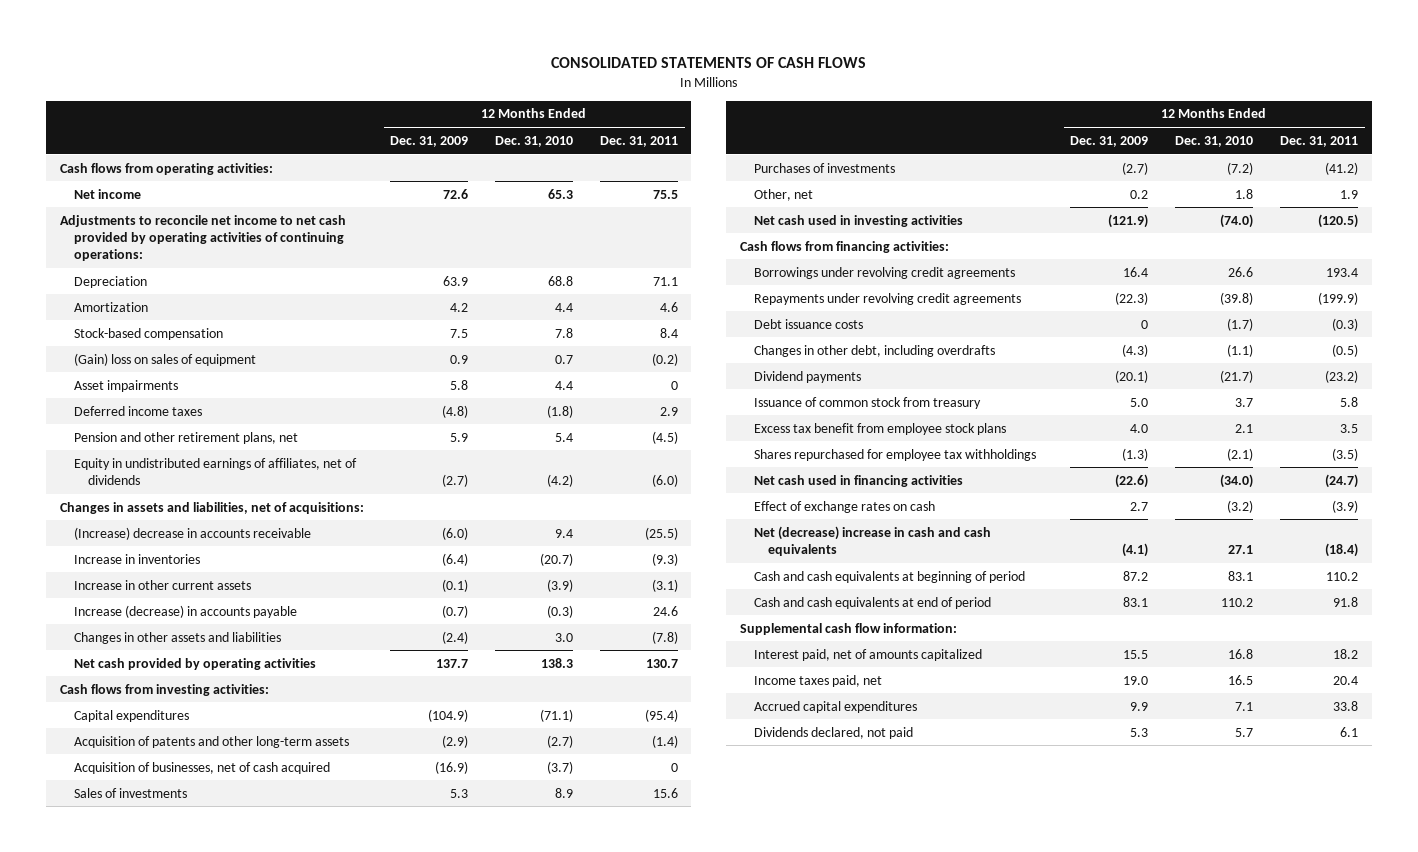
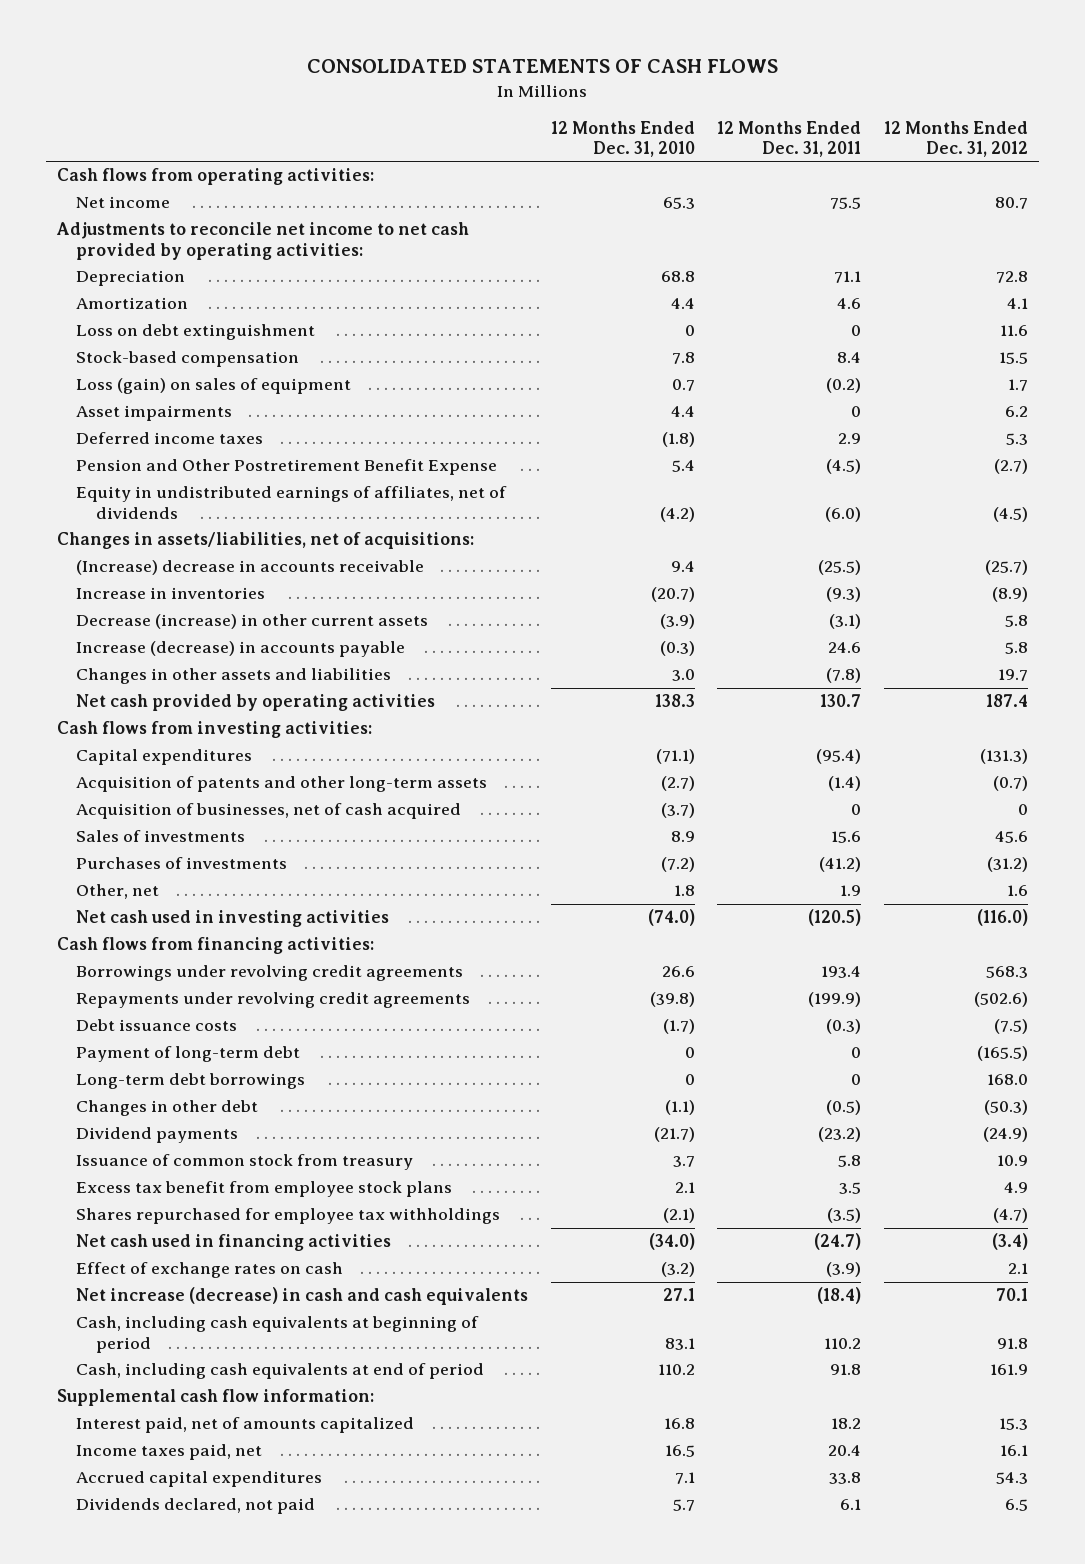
[390,135,469,147] Dec. 31, 2009 -> none
none -> [883,120,1028,158] 12 Months Ended Dec. 31, 2012
[59,214,346,262] Adjustments to reconcile net income to net cash provided by operating activities of continuing operations: -> [56,222,470,260] Adjustments to reconcile net income to net cash provided by operating activities:
none -> [76,324,316,341] Loss on debt extinguishment
[73,352,256,366] (Gain) loss on sales of equipment -> [76,378,352,395] Loss (gain) on sales of equipment
[73,431,298,444] Pension and other retirement plans, net -> [76,459,498,476] Pension and Other Postretirement Benefit Expense
[59,501,364,514] Changes in assets and liabilities, net of acquisitions: -> [57,532,475,550] Changes in assets/liabilities, net of acquisitions:
[73,579,251,590] Increase in other current assets -> [76,614,429,630] Decrease (increase) in other current assets
none -> [76,1046,301,1063] Payment of long-term debt
none -> [76,1073,306,1090] Long-term debt borrowings
[753,344,995,357] Changes in other debt, including overdrafts -> [76,1100,259,1117] Changes in other debt
[753,525,991,557] Net (decrease) increase in cash and cash equivalents -> [76,1287,529,1306] Net increase (decrease) in cash and cash equivalents
[753,570,1025,583] Cash and cash equivalents at beginning of period -> [76,1316,480,1353] Cash, including cash equivalents at beginning of period
[753,596,991,609] Cash and cash equivalents at end of period -> [76,1363,485,1380] Cash, including cash equivalents at end of period

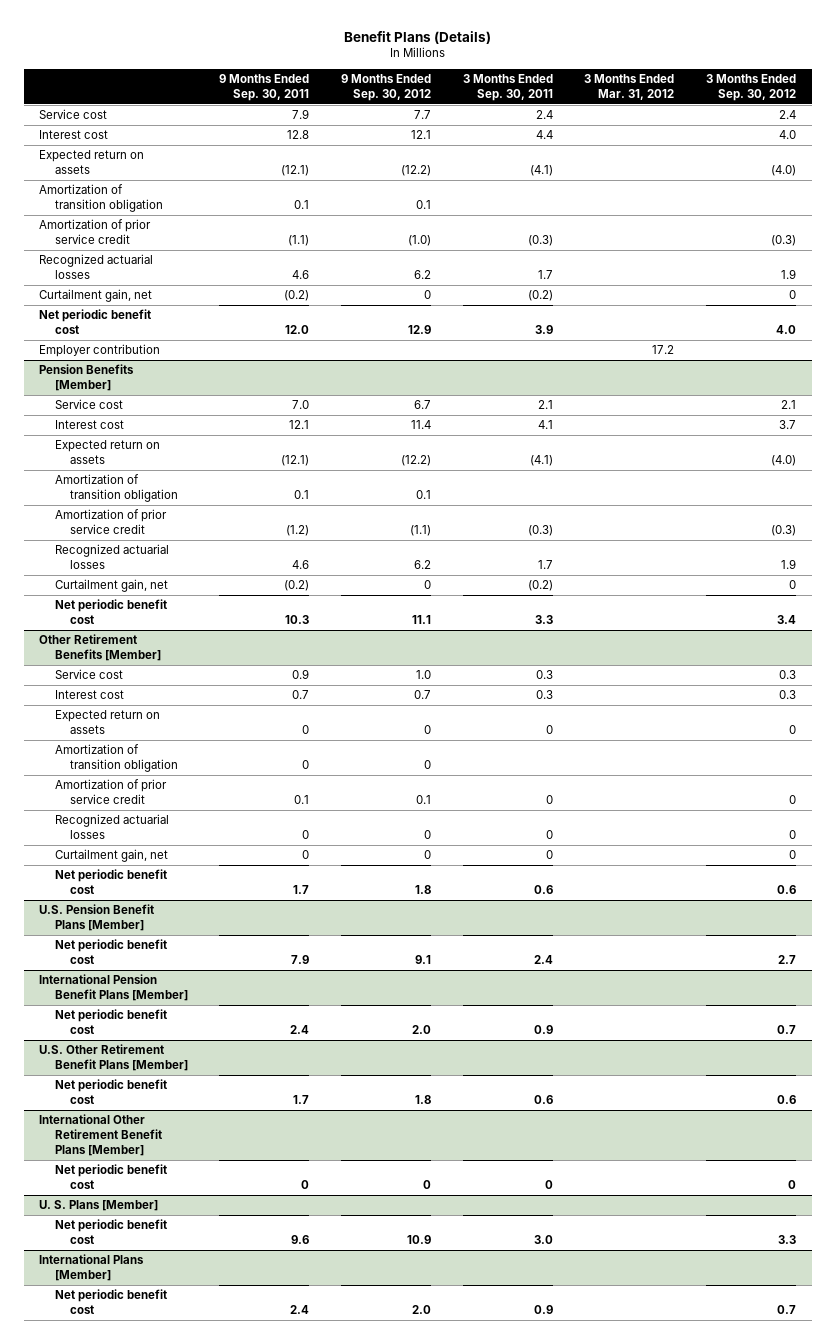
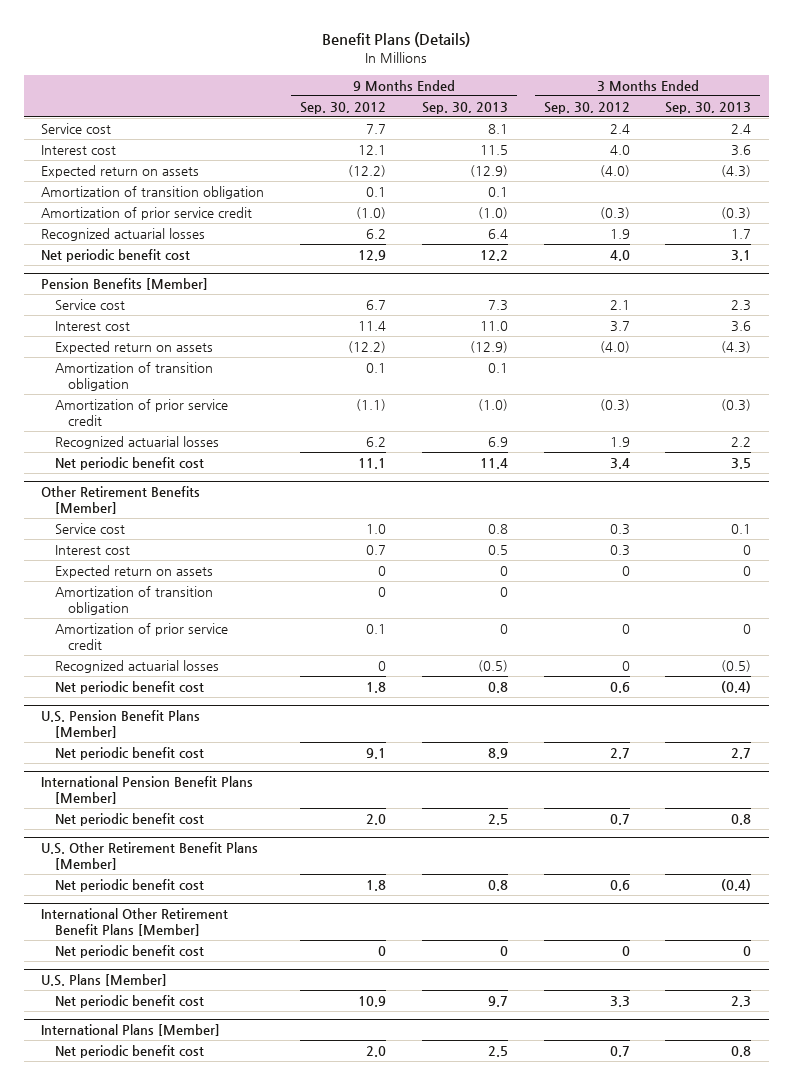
[219,74,310,101] 9 Months Ended Sep. 30, 2011 -> none
[462,74,553,101] 3 Months Ended Sep. 30, 2011 -> none
[584,74,675,100] 3 Months Ended Mar. 31, 2012 -> none
none -> [421,101,508,114] Sep. 30, 2013
none -> [665,101,752,114] Sep. 30, 2013
[39,289,153,303] Curtailment gain, net -> none
[39,344,161,358] Employer contribution -> none
[54,579,168,593] Curtailment gain, net -> none
[54,849,168,863] Curtailment gain, net -> none
[39,1200,159,1212] U. S. Plans [Member] -> [41,974,168,987] U.S. Plans [Member]

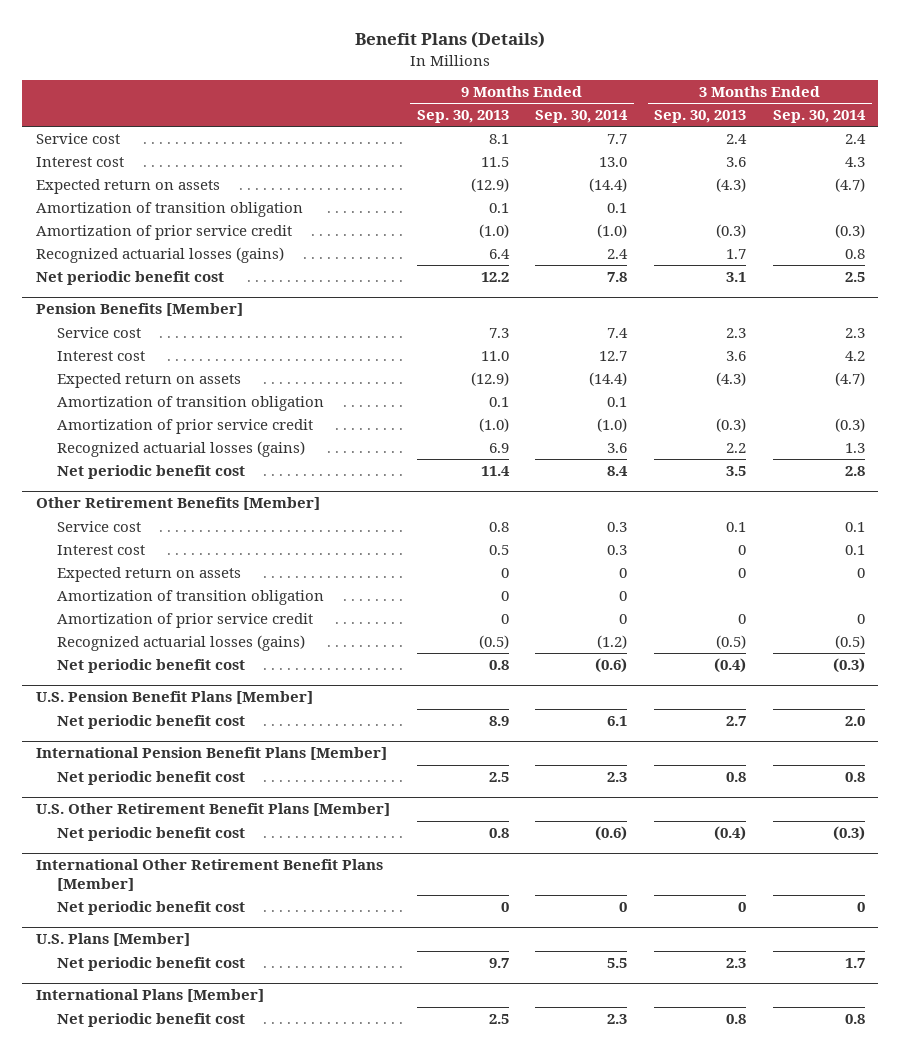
[300,101,387,114] Sep. 30, 2012 -> none
[543,101,630,114] Sep. 30, 2012 -> none
none -> [535,110,629,124] Sep. 30, 2014
none -> [773,110,867,124] Sep. 30, 2014
[41,228,206,242] Recognized actuarial losses -> [35,246,284,263] Recognized actuarial losses (gains)
[54,436,219,450] Recognized actuarial losses -> [56,440,305,457] Recognized actuarial losses (gains)
[54,660,219,674] Recognized actuarial losses -> [56,634,305,651] Recognized actuarial losses (gains)

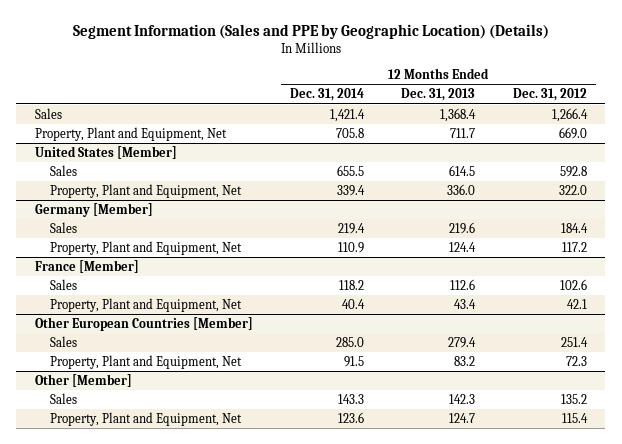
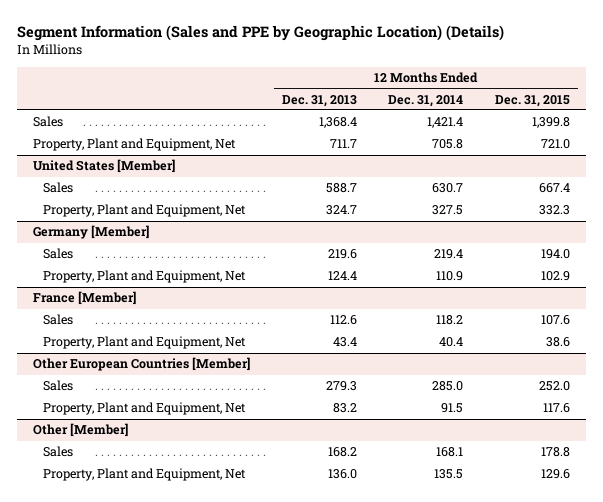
[512,88,587,102] Dec. 31, 2012 -> none
none -> [495,94,571,107] Dec. 31, 2015
[337,164,365,176] 655.5 -> [432,183,464,194] 630.7
[449,164,476,176] 614.5 -> [325,183,357,194] 588.7
[337,184,366,196] 339.4 -> [432,205,464,216] 327.5
[447,183,476,195] 336.0 -> [325,205,357,216] 324.7
[448,336,477,348] 279.4 -> [325,381,357,392] 279.3
[338,393,365,404] 143.3 -> [436,447,464,458] 168.1
[449,393,476,404] 142.3 -> [327,447,357,458] 168.2
[338,411,365,423] 123.6 -> [434,469,464,480] 135.5
[449,412,476,423] 124.7 -> [327,469,357,480] 136.0

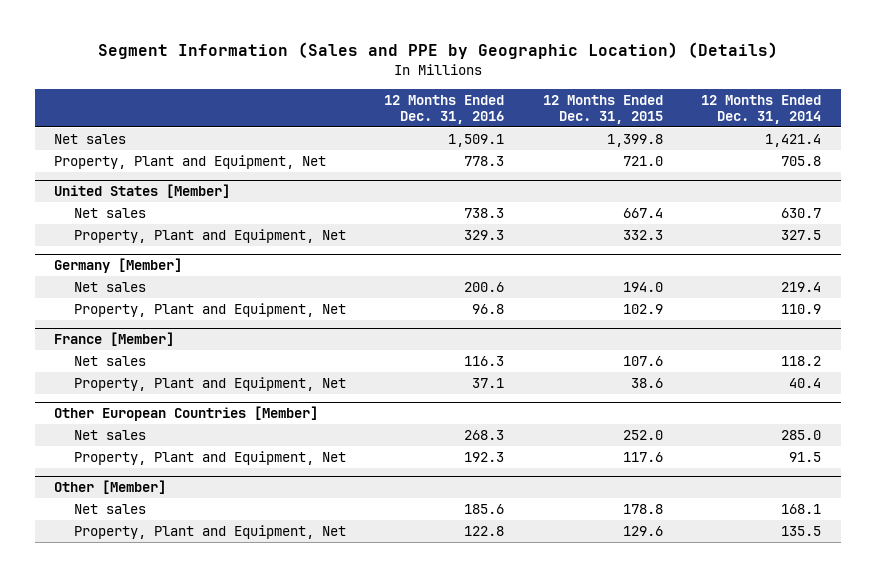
[281,94,357,107] Dec. 31, 2013 -> none
none -> [384,94,505,125] 12 Months Ended Dec. 31, 2016
[32,116,63,128] Sales -> [53,134,126,145] Net sales
[43,182,74,194] Sales -> [73,208,146,219] Net sales
[43,248,74,260] Sales -> [73,282,146,293] Net sales
[43,314,74,326] Sales -> [73,356,146,367] Net sales
[43,380,74,392] Sales -> [73,430,146,441] Net sales
[43,446,74,458] Sales -> [73,504,146,515] Net sales

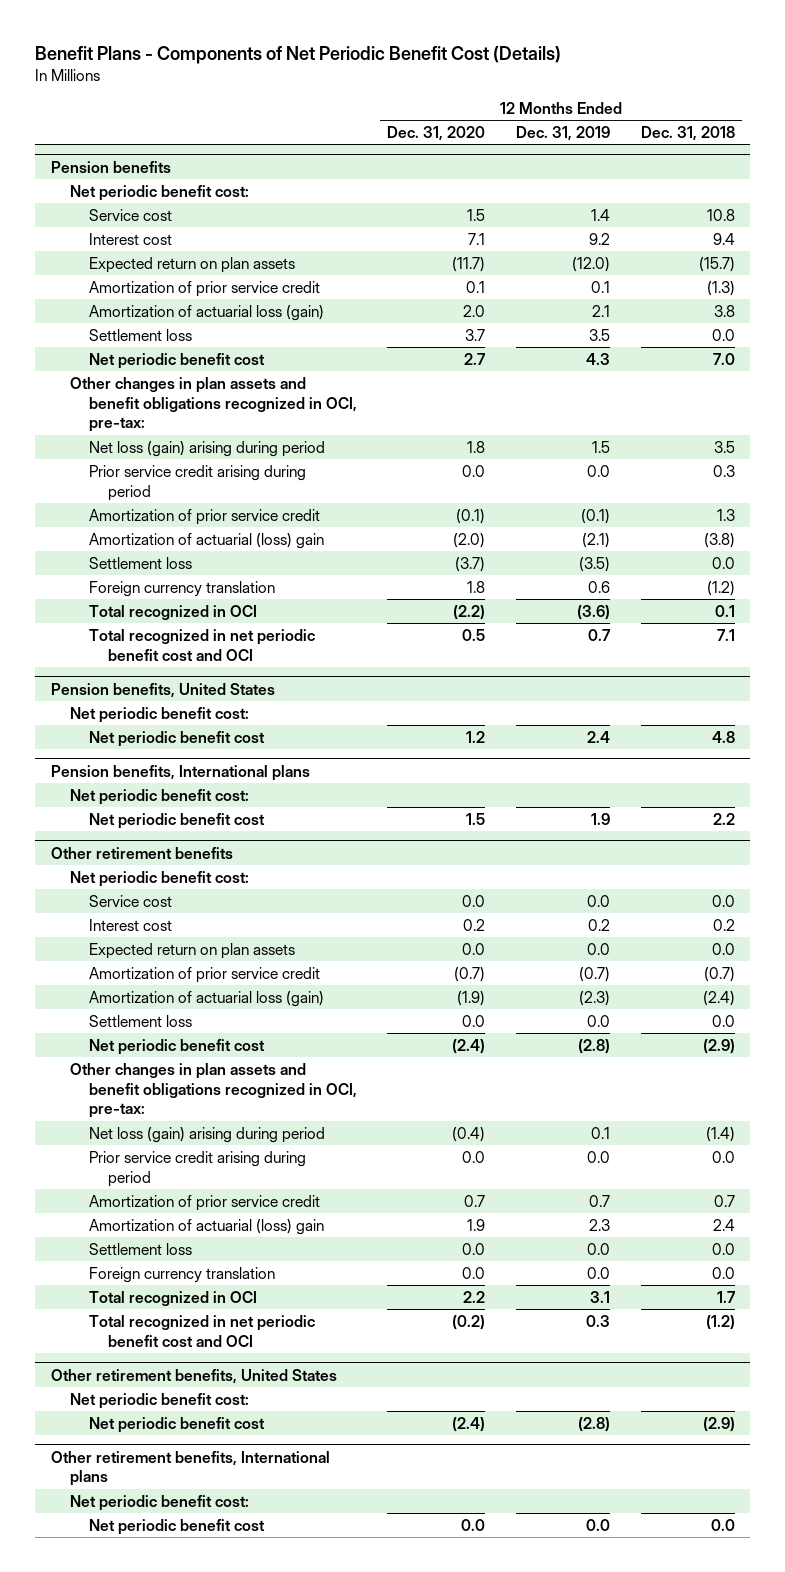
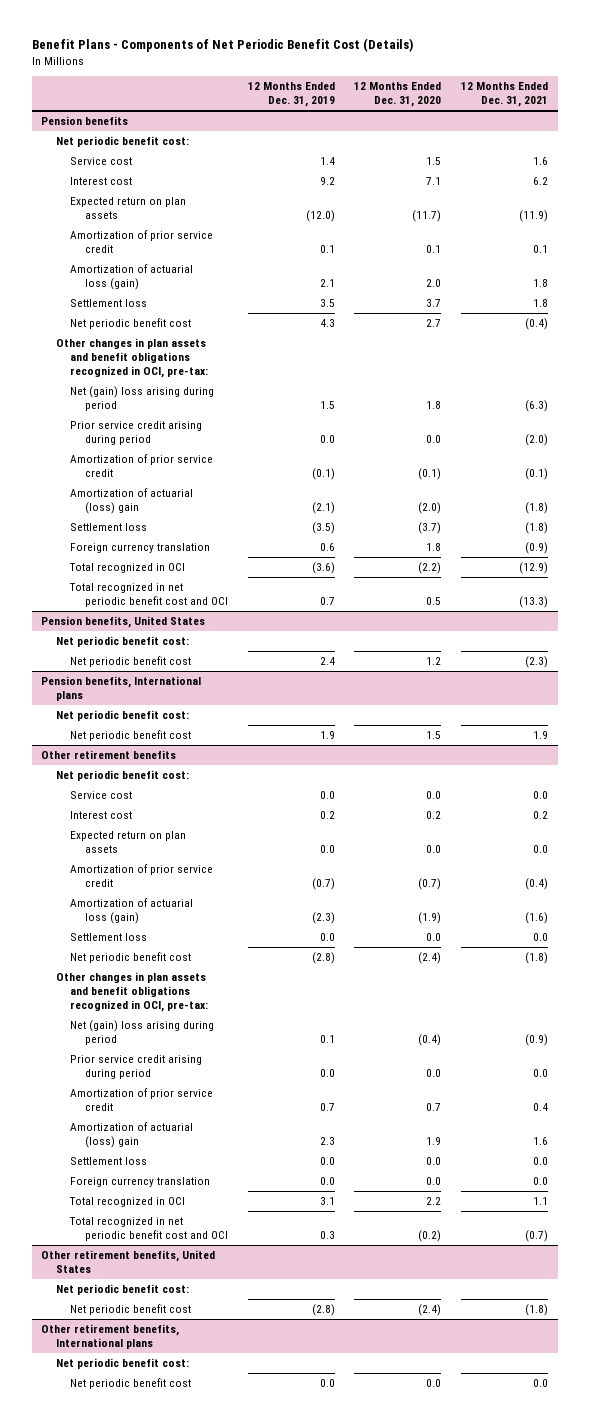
[640,126,735,142] Dec. 31, 2018 -> none
none -> [460,82,548,108] 12 Months Ended Dec. 31, 2021
[88,440,325,457] Net loss (gain) arising during period -> [70,386,215,412] Net (gain) loss arising during period
[88,1126,325,1143] Net loss (gain) arising during period -> [70,1020,215,1046] Net (gain) loss arising during period

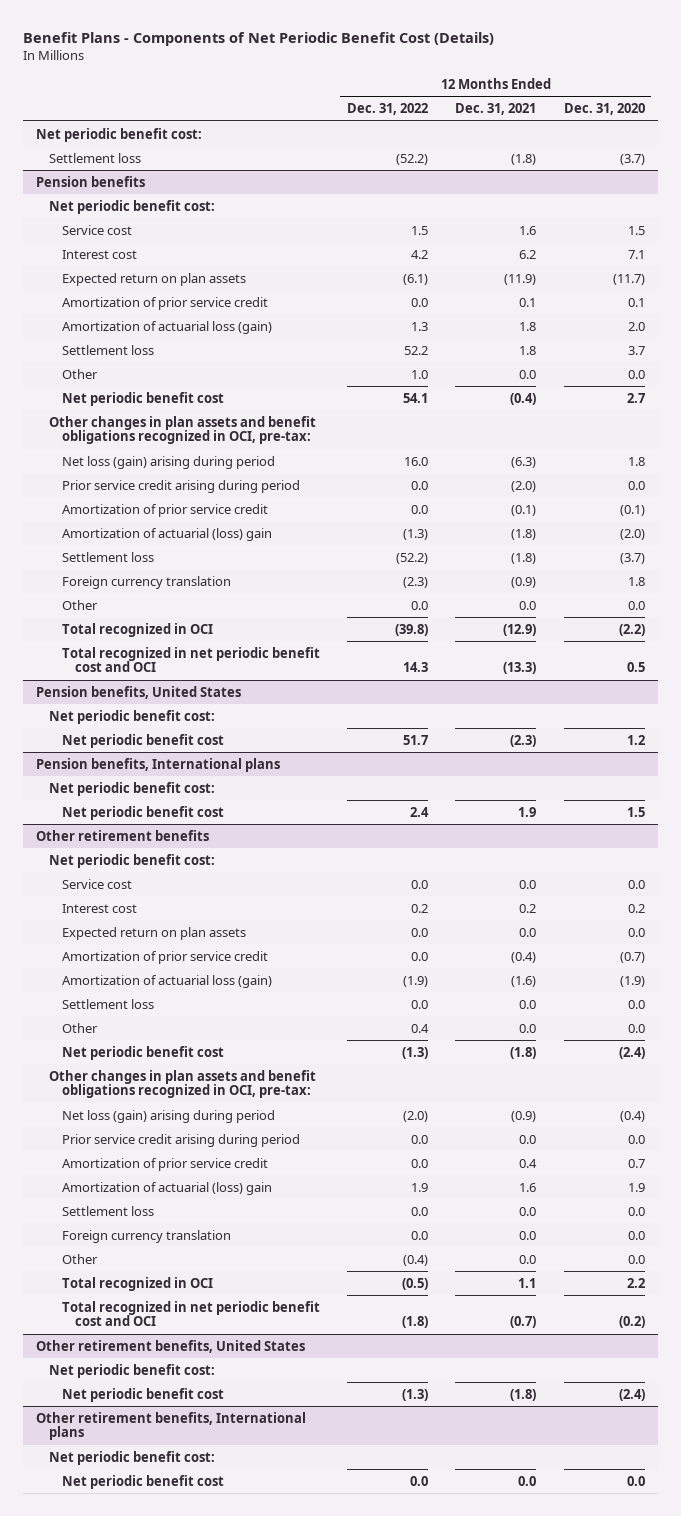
[247,82,335,108] 12 Months Ended Dec. 31, 2019 -> none
none -> [347,103,429,116] Dec. 31, 2022
none -> [36,127,203,142] Net periodic benefit cost:
none -> [49,152,142,163] Settlement loss
none -> [62,368,99,379] Other
[70,386,215,412] Net (gain) loss arising during period -> [62,455,276,469] Net loss (gain) arising during period
none -> [62,599,99,610] Other
none -> [62,1022,99,1033] Other
[70,1020,215,1046] Net (gain) loss arising during period -> [62,1109,276,1123] Net loss (gain) arising during period
none -> [62,1253,99,1264] Other

